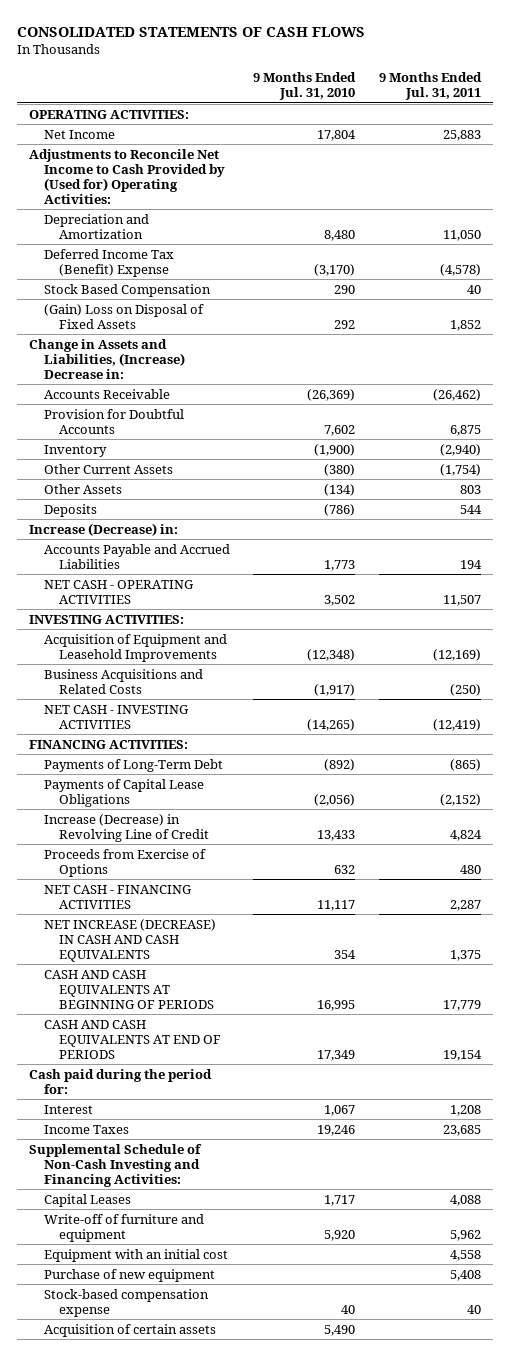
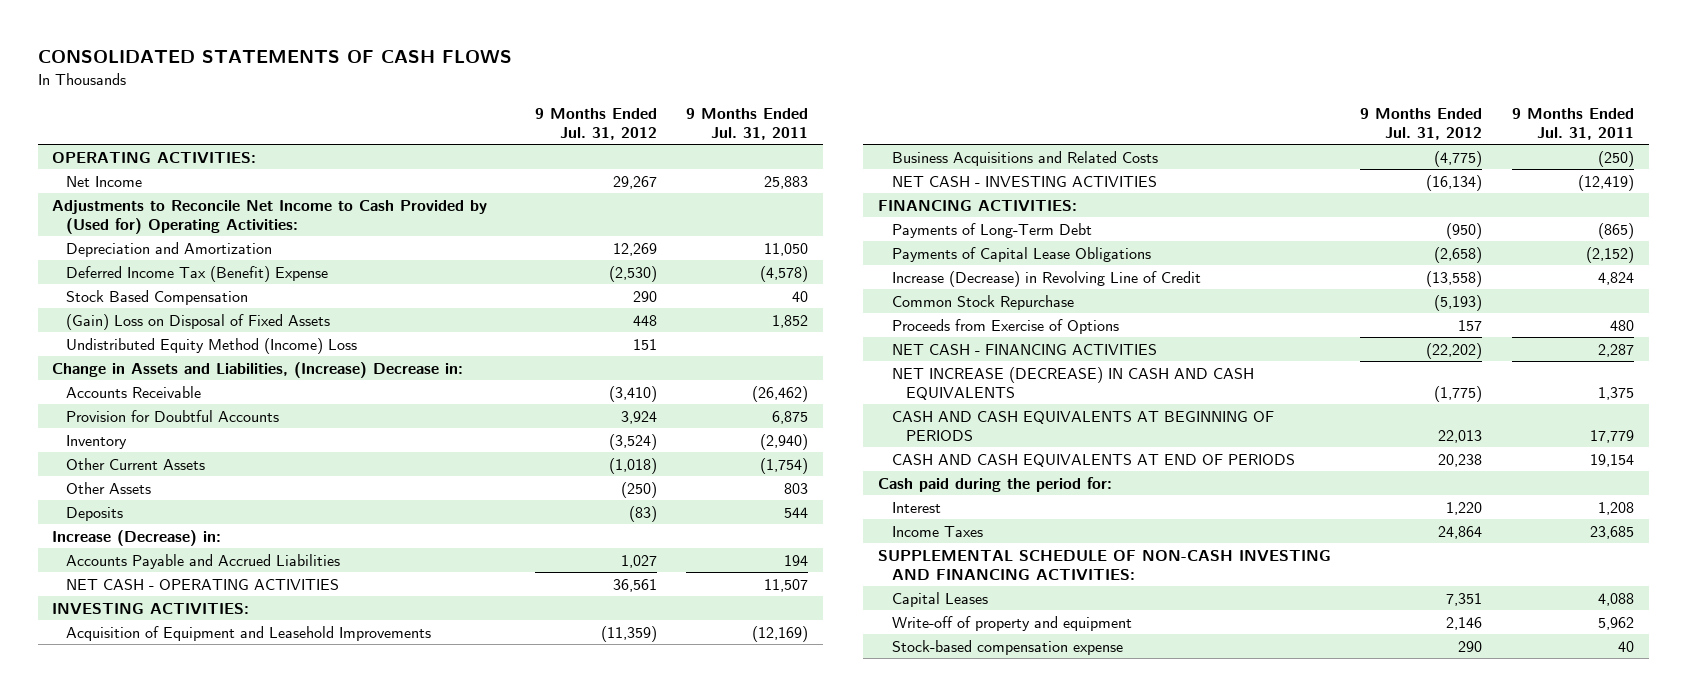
[253,71,357,100] 9 Months Ended Jul. 31, 2010 -> none
none -> [534,107,657,140] 9 Months Ended Jul. 31, 2012
none -> [66,337,358,354] Undistributed Equity Method (Income) Loss
none -> [891,294,1074,310] Common Stock Repurchase
[29,1143,203,1187] Supplemental Schedule of Non-Cash Investing and Financing Activities: -> [878,549,1332,580] SUPPLEMENTAL SCHEDULE OF NON-CASH INVESTING AND FINANCING ACTIVITIES:
[43,1248,228,1262] Equipment with an initial cost -> none
[43,1268,215,1282] Purchase of new equipment -> none
[43,1213,204,1242] Write-off of furniture and equipment -> [891,615,1132,631] Write-off of property and equipment
[43,1323,216,1337] Acquisition of certain assets -> none

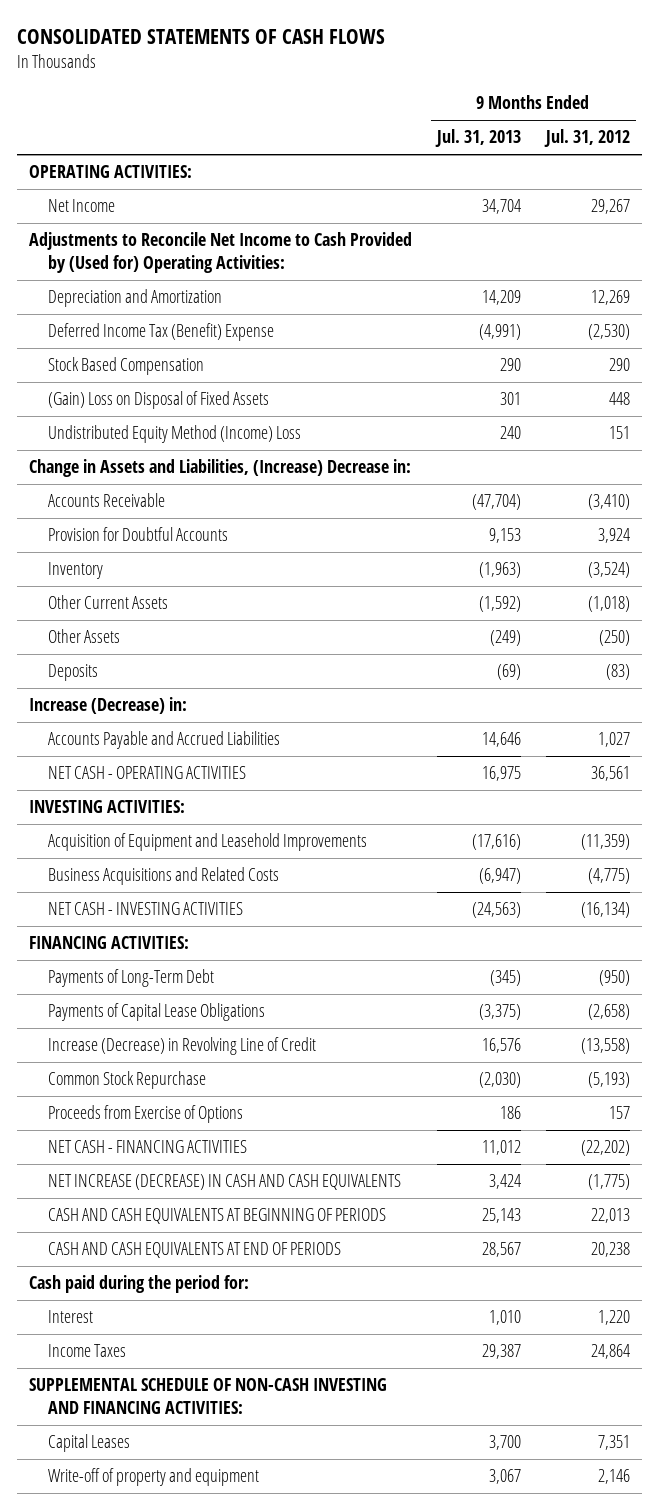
[686,107,809,140] 9 Months Ended Jul. 31, 2011 -> none
none -> [434,129,521,148] Jul. 31, 2013
[891,639,1123,655] Stock-based compensation expense -> none

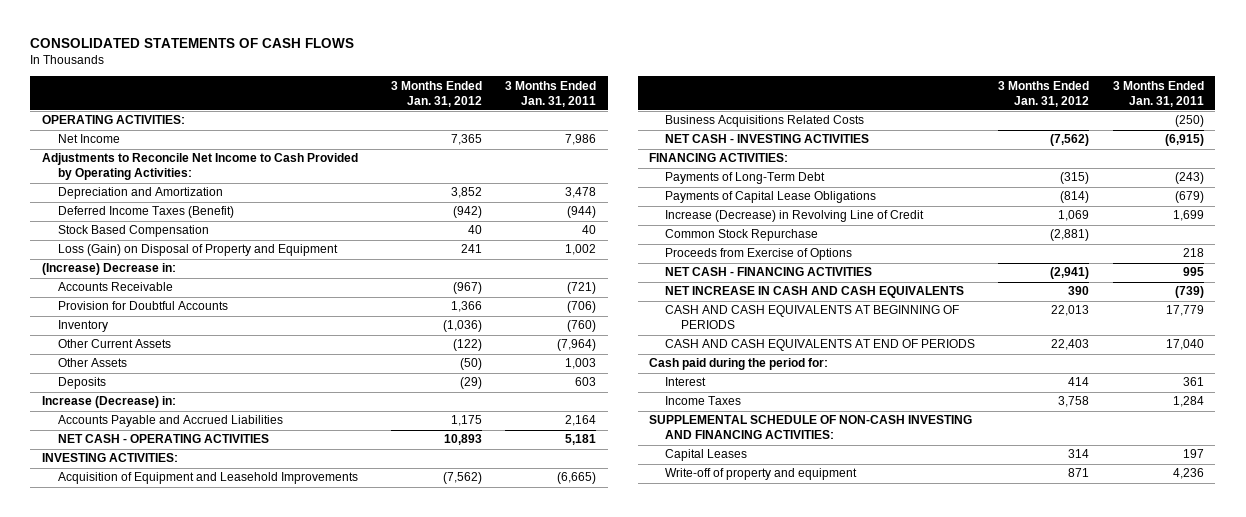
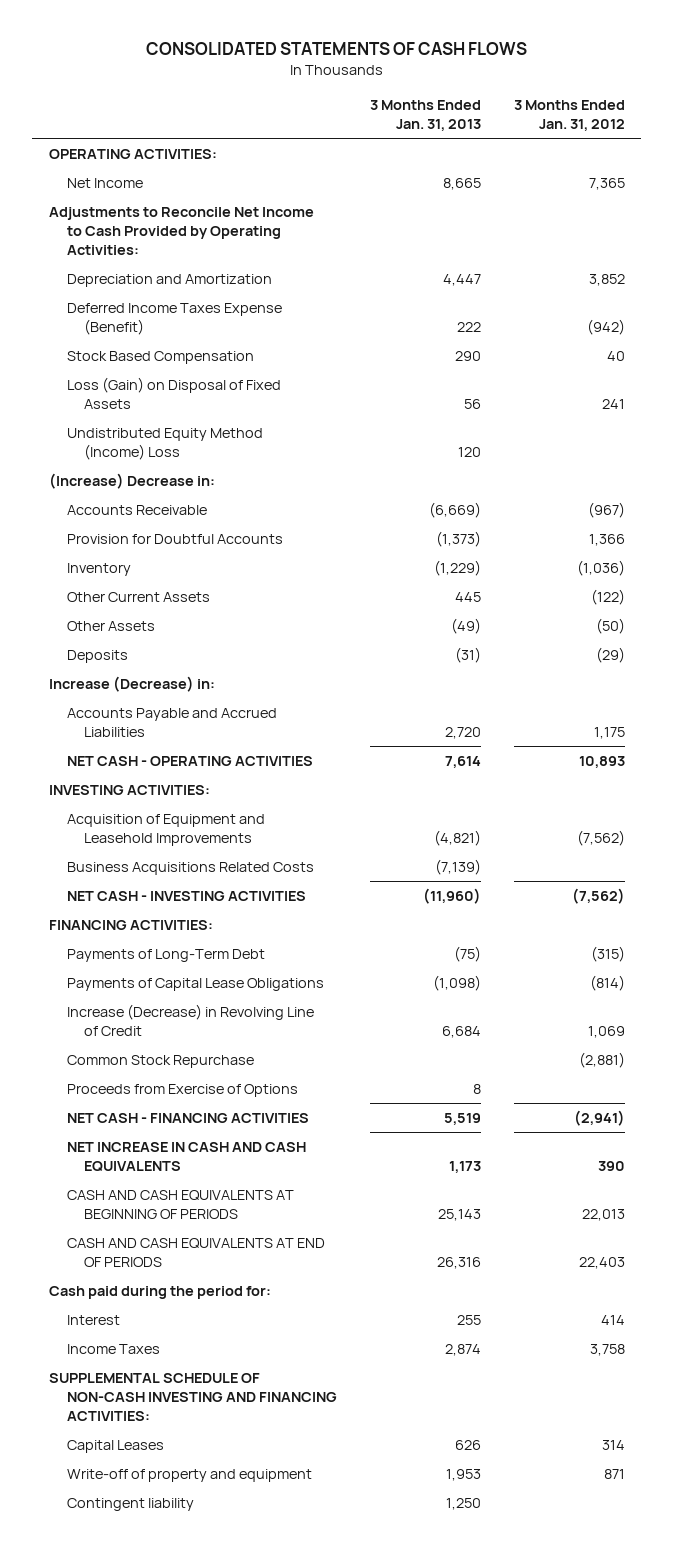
[505,80,597,107] 3 Months Ended Jan. 31, 2011 -> none
none -> [369,99,481,131] 3 Months Ended Jan. 31, 2013
[57,206,234,219] Deferred Income Taxes (Benefit) -> [66,303,282,336] Deferred Income Taxes Expense (Benefit)
[57,244,338,257] Loss (Gain) on Disposal of Property and Equipment -> [66,377,281,410] Loss (Gain) on Disposal of Fixed Assets
none -> [66,428,263,461] Undistributed Equity Method (Income) Loss
none -> [66,1498,194,1512] Contingent liability

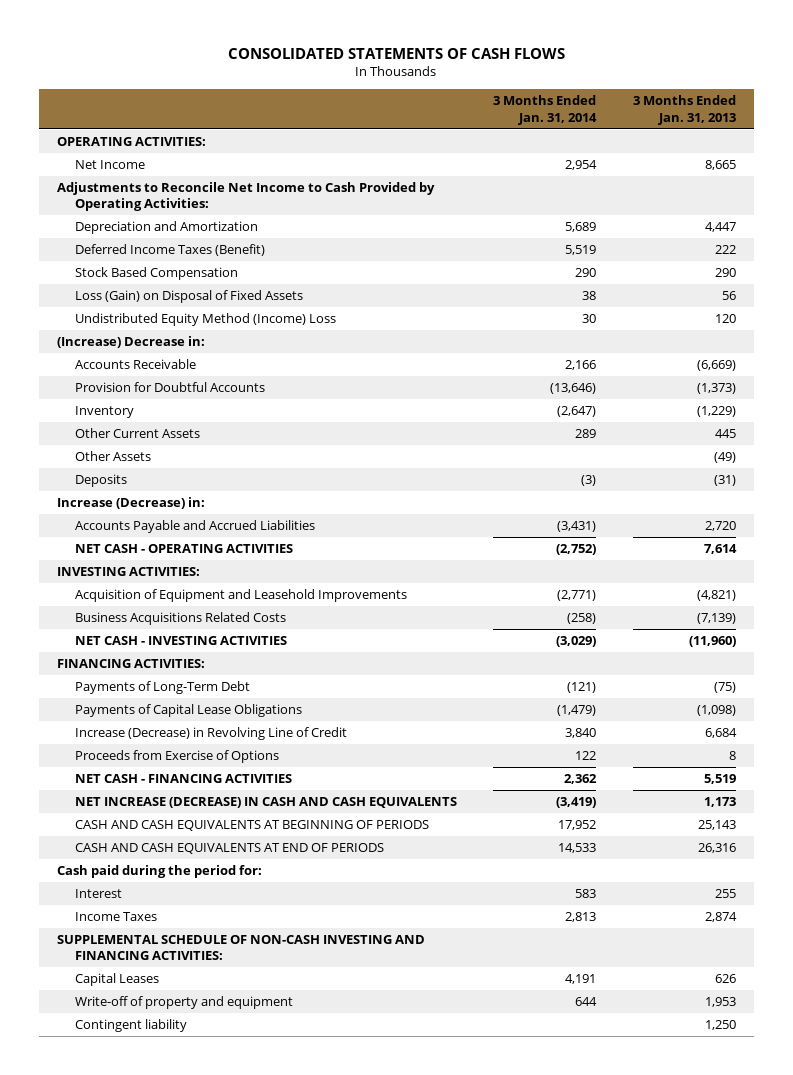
[513,99,625,131] 3 Months Ended Jan. 31, 2012 -> none
none -> [493,95,598,125] 3 Months Ended Jan. 31, 2014
[66,303,282,336] Deferred Income Taxes Expense (Benefit) -> [74,243,265,256] Deferred Income Taxes (Benefit)
[66,1055,254,1069] Common Stock Repurchase -> none
[66,1142,306,1173] NET INCREASE IN CASH AND CASH EQUIVALENTS -> [74,796,457,808] NET INCREASE (DECREASE) IN CASH AND CASH EQUIVALENTS

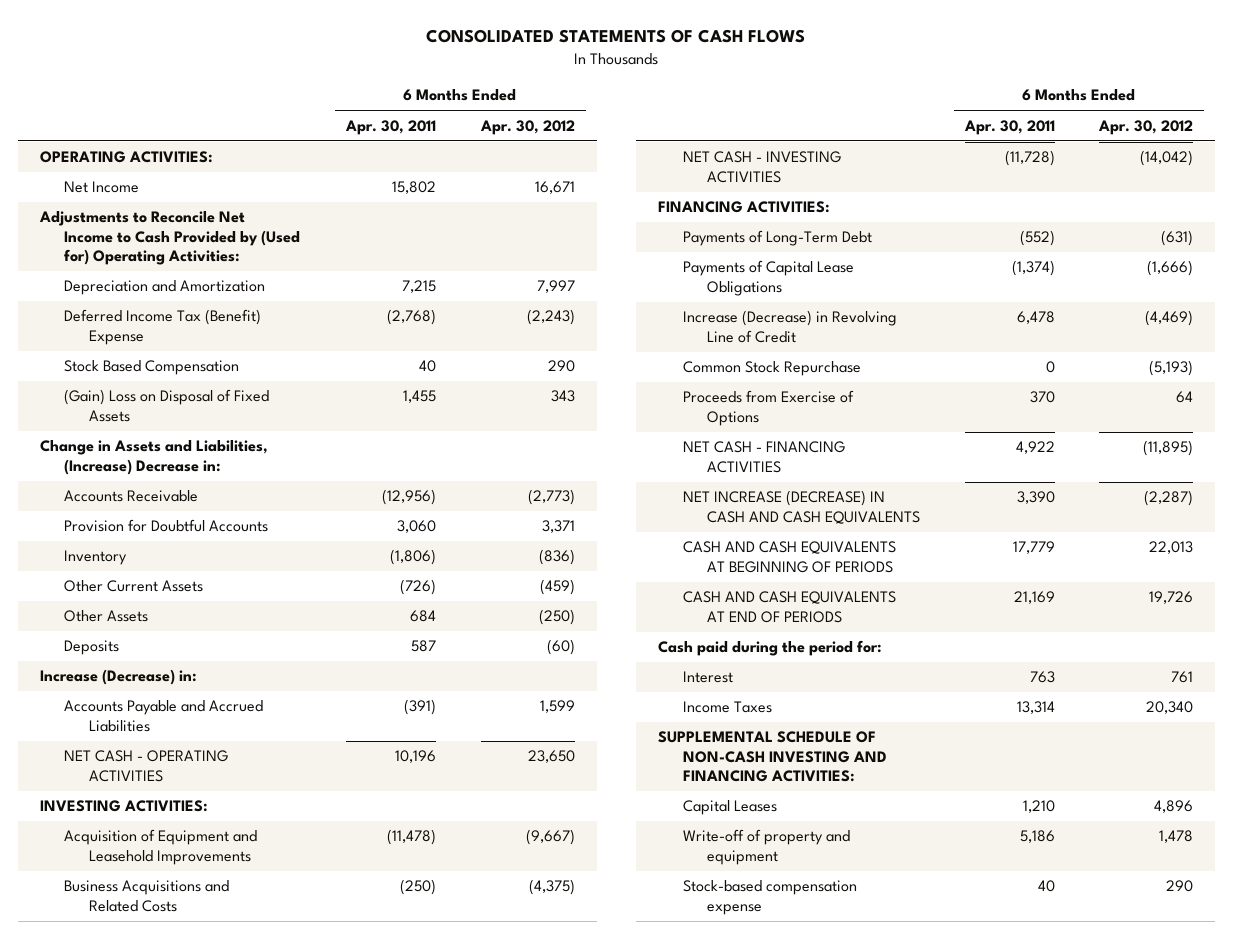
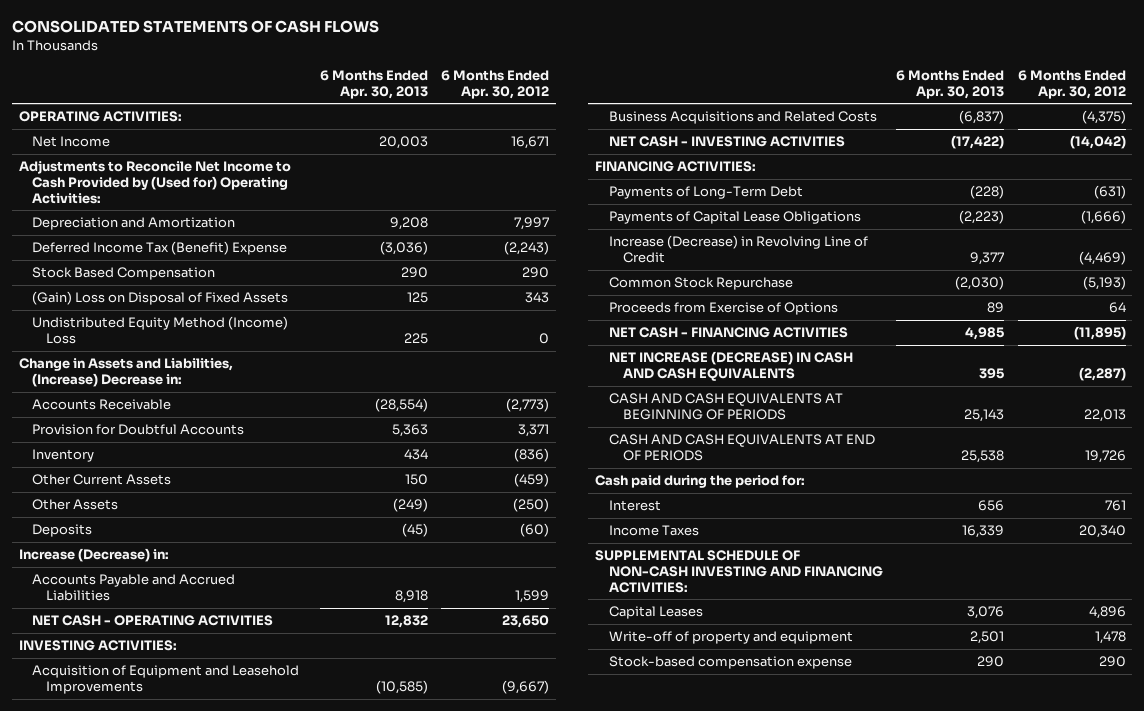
[345,119,437,135] Apr. 30, 2011 -> none
none -> [319,69,428,99] 6 Months Ended Apr. 30, 2013
none -> [32,316,289,344] Undistributed Equity Method (Income) Loss

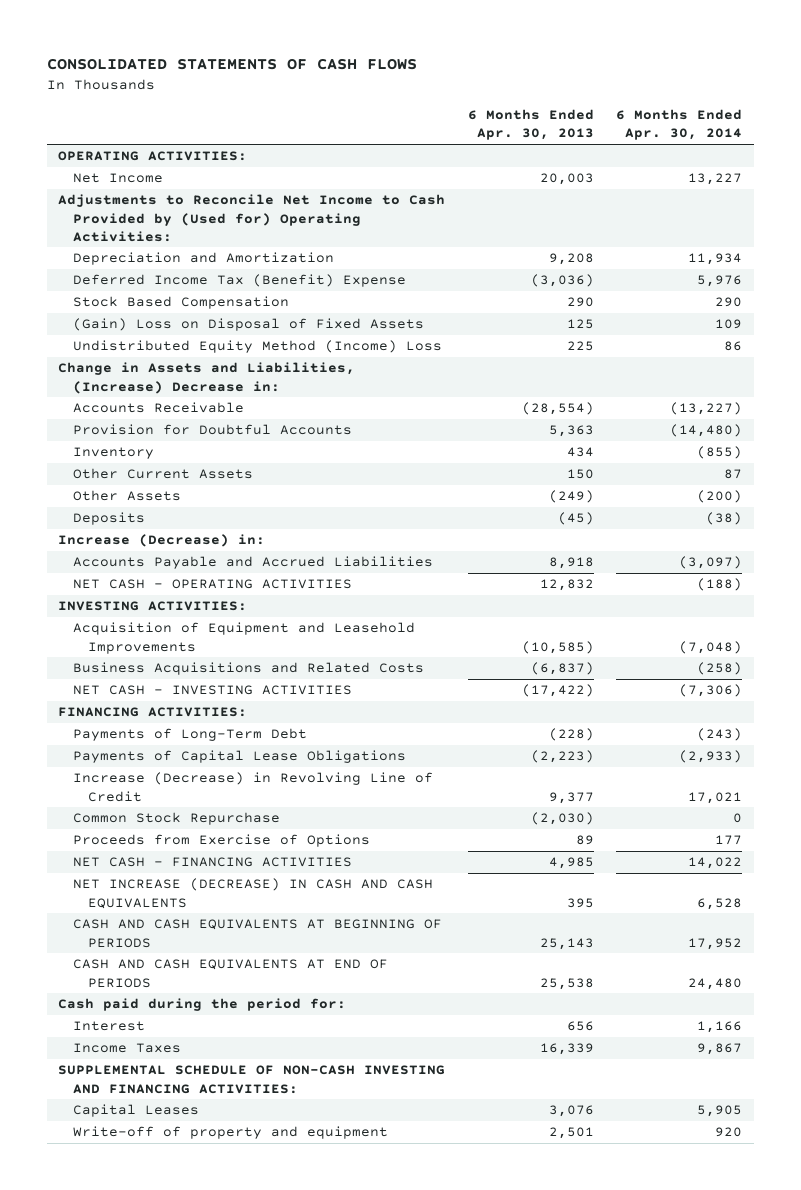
[441,69,550,99] 6 Months Ended Apr. 30, 2012 -> none
none -> [616,109,743,141] 6 Months Ended Apr. 30, 2014
[608,656,852,670] Stock-based compensation expense -> none

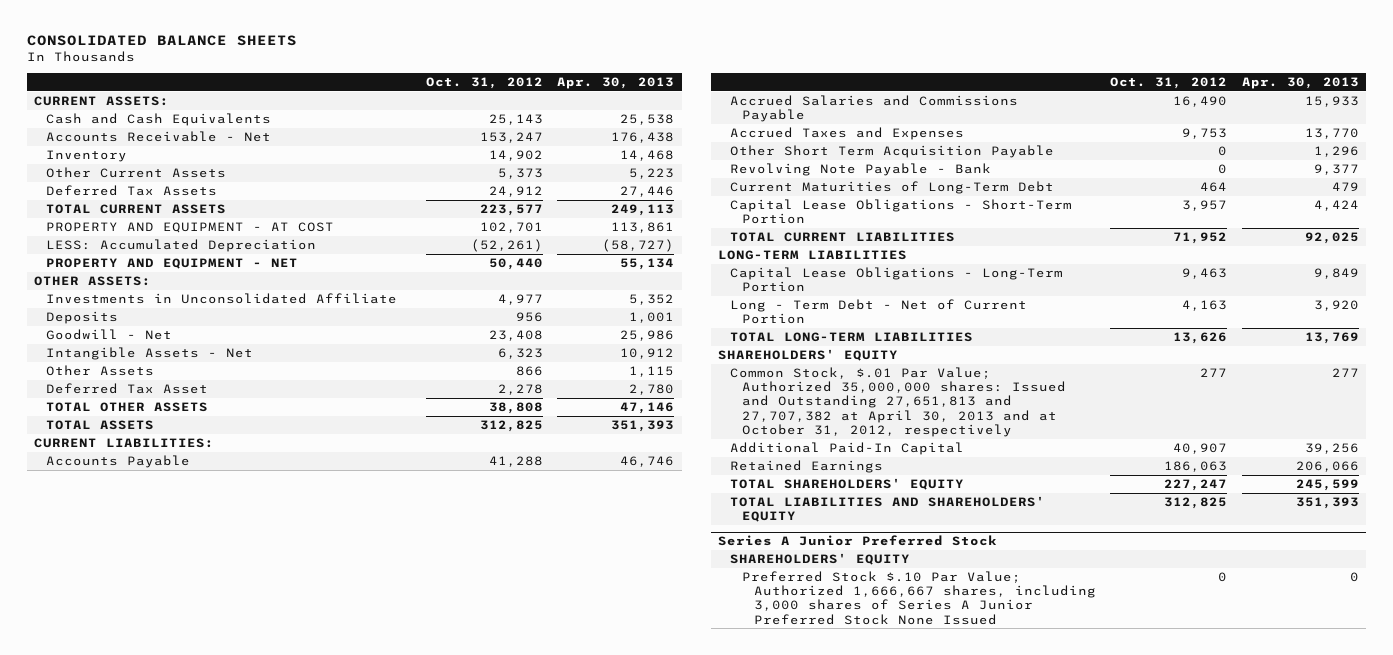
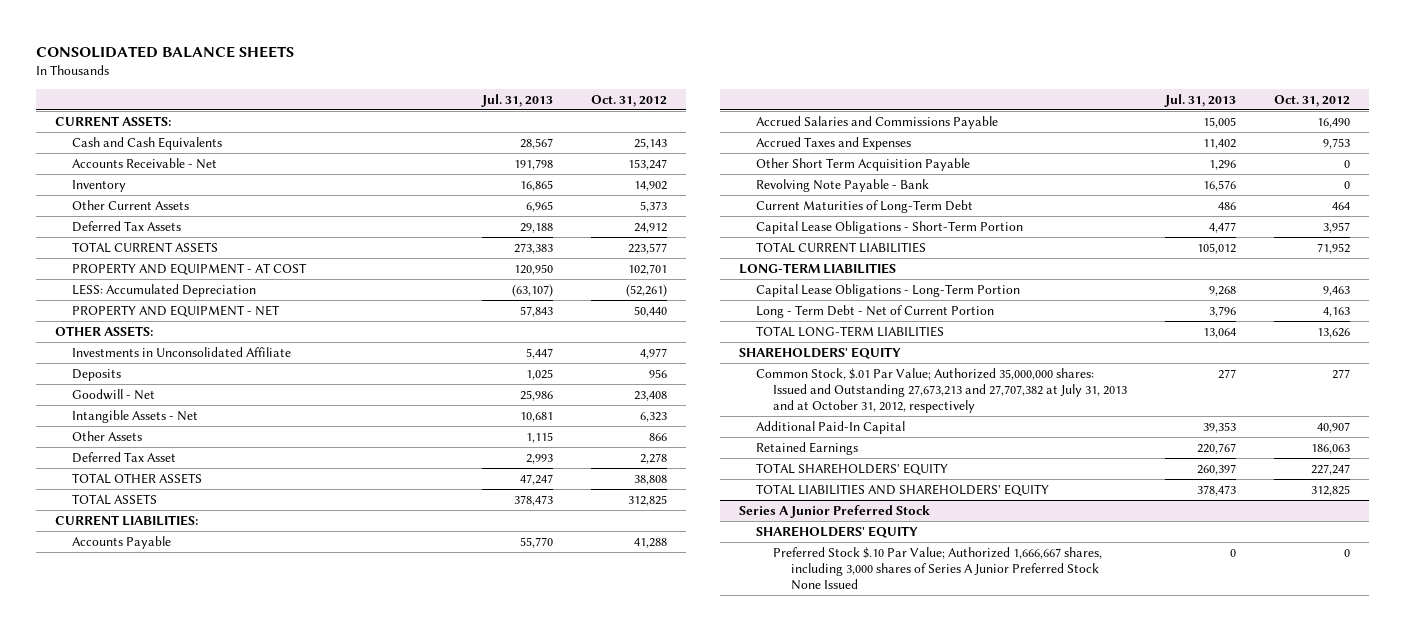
[557,76,675,89] Apr. 30, 2013 -> none
none -> [480,93,553,107] Jul. 31, 2013
[730,367,1067,437] Common Stock, $.01 Par Value; Authorized 35,000,000 shares: Issued and Outstanding 27,651,813 and 27,707,382 at April 30, 2013 and at October 31, 2012, respectively -> [755,367,1128,413] Common Stock, $.01 Par Value; Authorized 35,000,000 shares: Issued and Outstanding 27,673,213 and 27,707,382 at July 31, 2013 and at October 31, 2012, respectively

